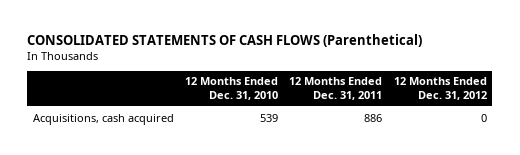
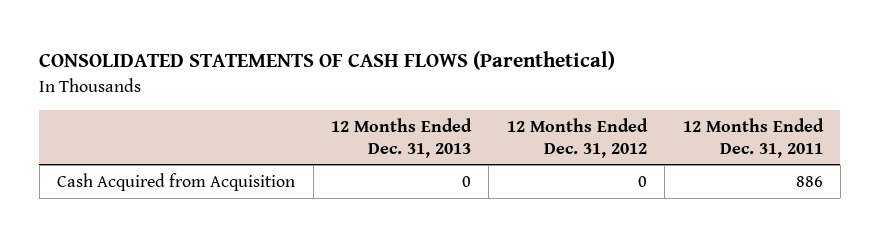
[185,77,279,101] 12 Months Ended Dec. 31, 2010 -> none
none -> [331,117,473,158] 12 Months Ended Dec. 31, 2013
[32,113,174,125] Acquisitions, cash acquired -> [57,172,296,191] Cash Acquired from Acquisition

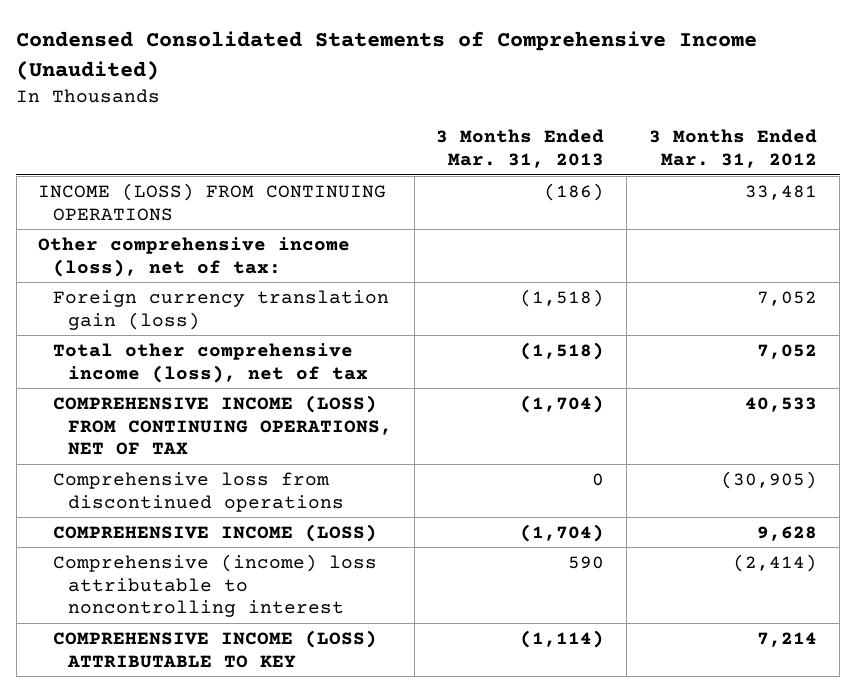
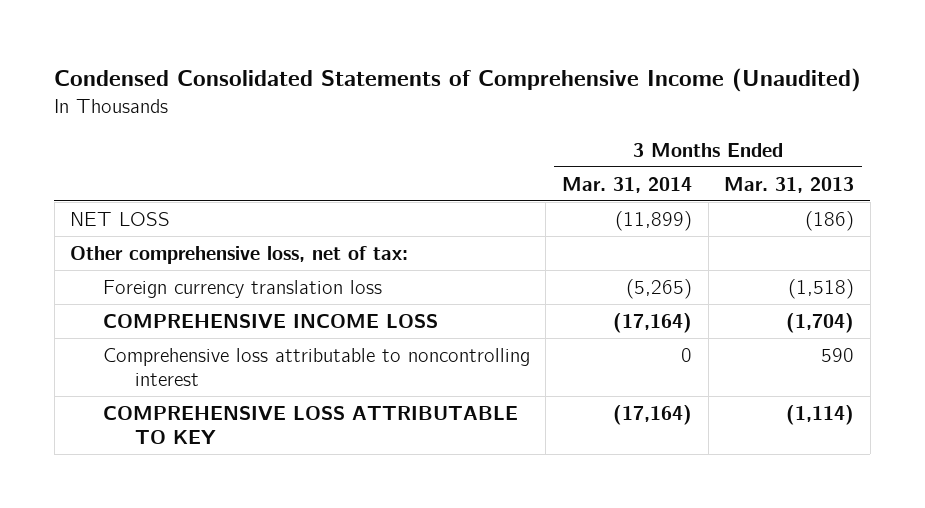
[649,129,818,168] 3 Months Ended Mar. 31, 2012 -> none
none -> [561,176,692,193] Mar. 31, 2014
[53,342,368,383] Total other comprehensive income (loss), net of tax -> none
[53,394,392,456] COMPREHENSIVE INCOME (LOSS) FROM CONTINUING OPERATIONS, NET OF TAX -> none
[53,471,344,512] Comprehensive loss from discontinued operations -> none
[38,182,387,221] INCOME (LOSS) FROM CONTINUING OPERATIONS -> [70,211,171,226] NET LOSS
[38,236,351,277] Other comprehensive income (loss), net of tax: -> [70,245,409,264] Other comprehensive loss, net of tax:
[53,289,390,330] Foreign currency translation gain (loss) -> [102,279,382,298] Foreign currency translation loss
[53,523,378,542] COMPREHENSIVE INCOME (LOSS) -> [102,313,438,328] COMPREHENSIVE INCOME LOSS
[53,553,378,618] Comprehensive (income) loss attributable to noncontrolling interest -> [102,347,530,386] Comprehensive loss attributable to noncontrolling interest
[53,629,378,668] COMPREHENSIVE INCOME (LOSS) ATTRIBUTABLE TO KEY -> [102,405,518,444] COMPREHENSIVE LOSS ATTRIBUTABLE TO KEY

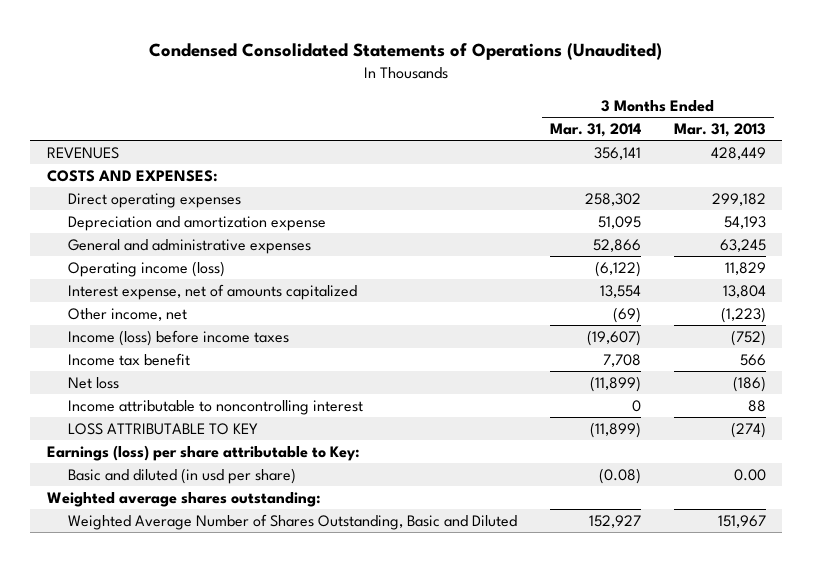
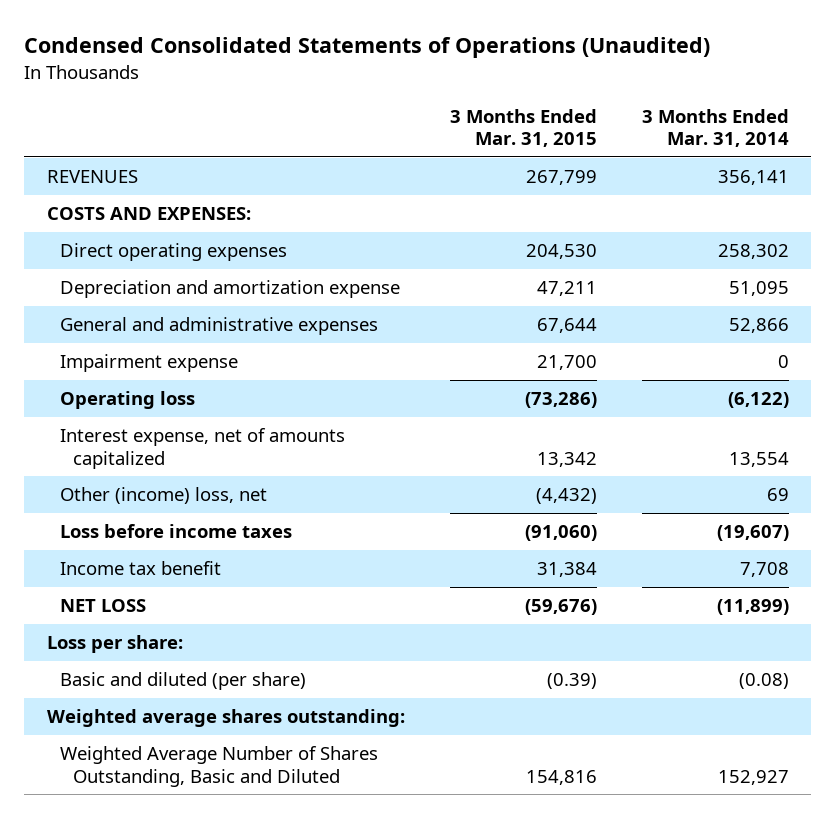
[673,123,766,138] Mar. 31, 2013 -> none
none -> [449,108,597,147] 3 Months Ended Mar. 31, 2015
none -> [59,354,238,373] Impairment expense
[68,261,226,278] Operating income (loss) -> [59,391,195,410] Operating loss
[68,308,188,322] Other income, net -> [59,487,267,505] Other (income) loss, net
[613,307,642,324] (69) -> [766,488,789,502] 69
[68,330,290,347] Income (loss) before income taxes -> [59,524,292,539] Loss before income taxes
[68,400,364,416] Income attributable to noncontrolling interest -> none
[68,423,259,436] LOSS ATTRIBUTABLE TO KEY -> none
[68,377,120,390] Net loss -> [59,599,146,613] NET LOSS
[46,445,360,462] Earnings (loss) per share attributable to Key: -> [46,635,183,654] Loss per share:
[68,468,297,485] Basic and diluted (in usd per share) -> [59,672,306,691] Basic and diluted (per share)

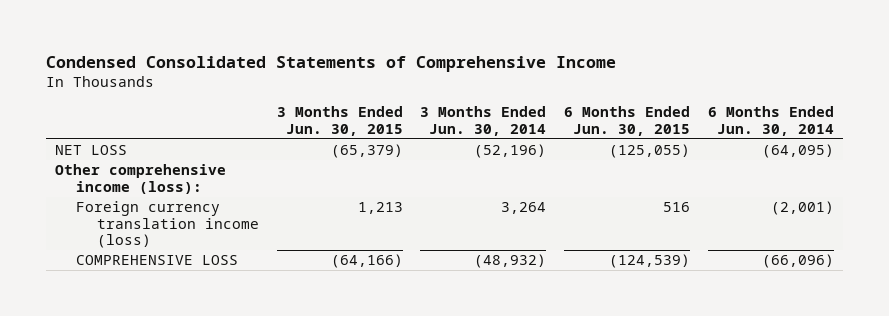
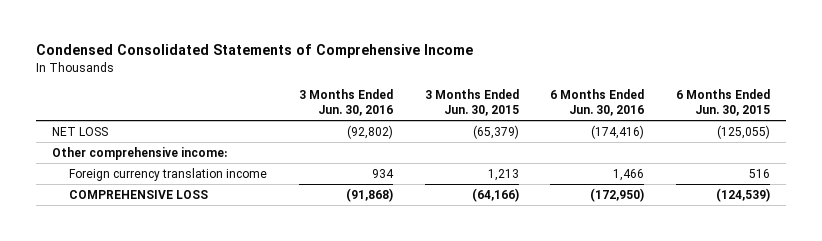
[420,106,547,136] 3 Months Ended Jun. 30, 2014 -> none
[707,106,834,136] 6 Months Ended Jun. 30, 2014 -> none
none -> [298,88,393,117] 3 Months Ended Jun. 30, 2016
none -> [550,88,645,117] 6 Months Ended Jun. 30, 2016
[54,164,226,194] Other comprehensive income (loss): -> [52,146,228,160] Other comprehensive income:
[75,201,259,249] Foreign currency translation income (loss) -> [69,167,268,181] Foreign currency translation income

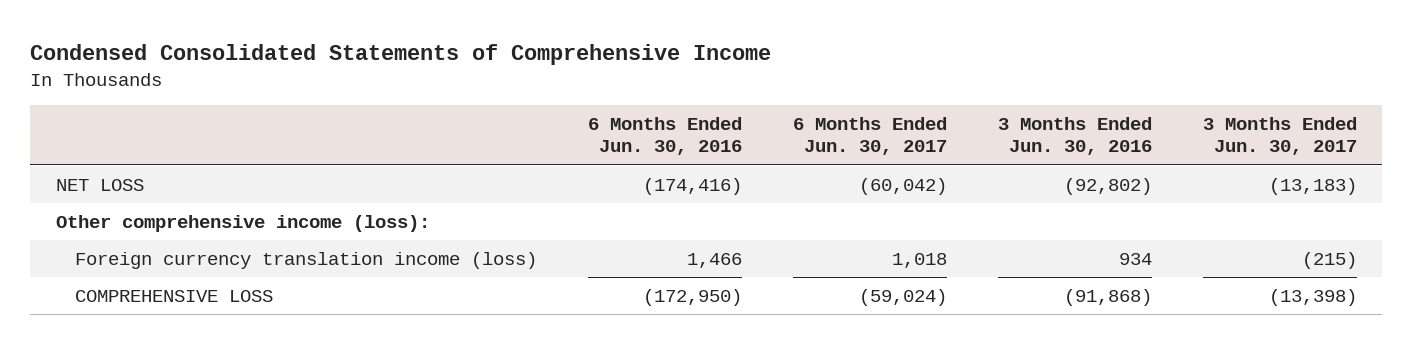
[424,88,519,117] 3 Months Ended Jun. 30, 2015 -> none
[676,88,771,117] 6 Months Ended Jun. 30, 2015 -> none
none -> [792,116,947,156] 6 Months Ended Jun. 30, 2017
none -> [1202,116,1357,156] 3 Months Ended Jun. 30, 2017
[52,146,228,160] Other comprehensive income: -> [55,214,430,232] Other comprehensive income (loss):
[69,167,268,181] Foreign currency translation income -> [74,251,537,269] Foreign currency translation income (loss)

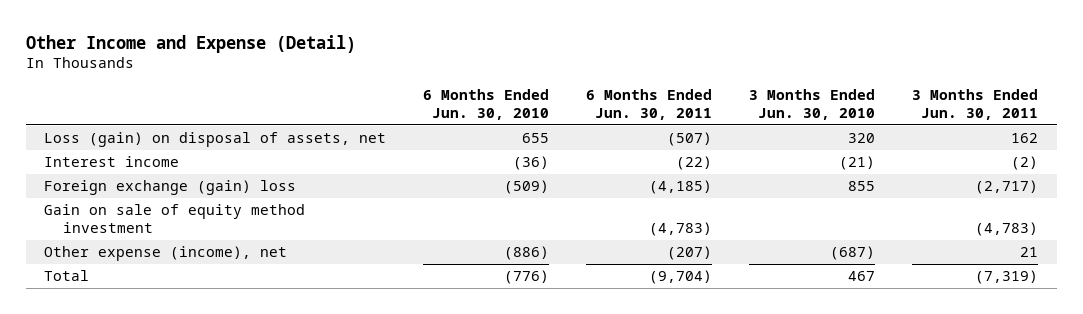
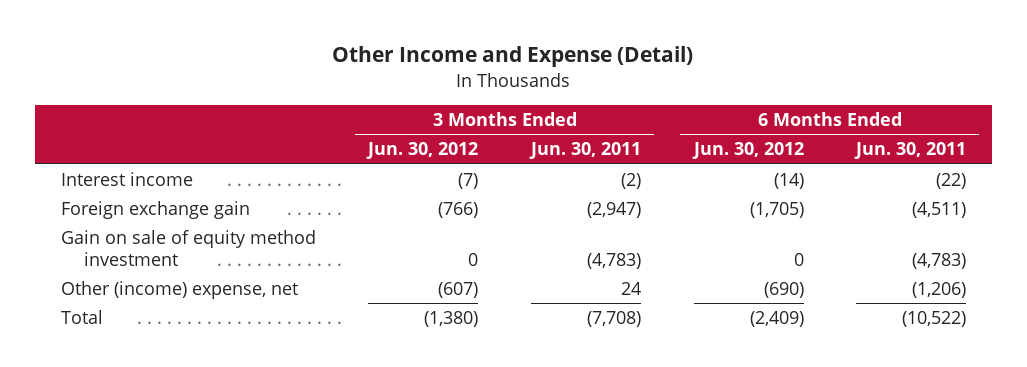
[423,89,550,121] 6 Months Ended Jun. 30, 2010 -> none
[749,89,876,121] 3 Months Ended Jun. 30, 2010 -> none
none -> [366,142,479,160] Jun. 30, 2012
none -> [691,142,804,160] Jun. 30, 2012
[44,132,387,148] Loss (gain) on disposal of assets, net -> none
[44,180,297,196] Foreign exchange (gain) loss -> [60,201,250,220] Foreign exchange gain
[649,180,713,195] (4,185) -> [912,202,967,219] (4,511)
[975,180,1039,195] (2,717) -> [586,202,641,219] (2,947)
[44,246,288,262] Other expense (income), net -> [60,281,298,300] Other (income) expense, net
[667,246,713,261] (207) -> [912,282,967,299] (1,206)
[1020,247,1039,258] 21 -> [620,282,641,296] 24
[649,270,713,285] (9,704) -> [902,311,967,328] (10,522)
[975,270,1039,285] (7,319) -> [586,311,641,328] (7,708)

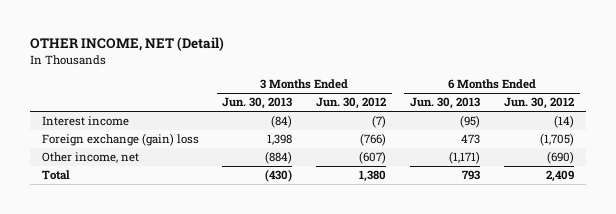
[332,46,694,68] Other Income and Expense (Detail) -> [29,36,224,51] OTHER INCOME, NET (Detail)
[528,142,641,160] Jun. 30, 2011 -> none
[854,142,967,160] Jun. 30, 2011 -> none
none -> [222,97,293,110] Jun. 30, 2013
none -> [410,97,481,110] Jun. 30, 2013
[60,230,316,267] Gain on sale of equity method investment -> none
[60,201,250,220] Foreign exchange gain -> [41,133,199,147] Foreign exchange (gain) loss
[60,281,298,300] Other (income) expense, net -> [41,152,139,164] Other income, net
[424,311,479,328] (1,380) -> [359,170,387,183] 1,380
[749,311,804,328] (2,409) -> [545,170,574,183] 2,409

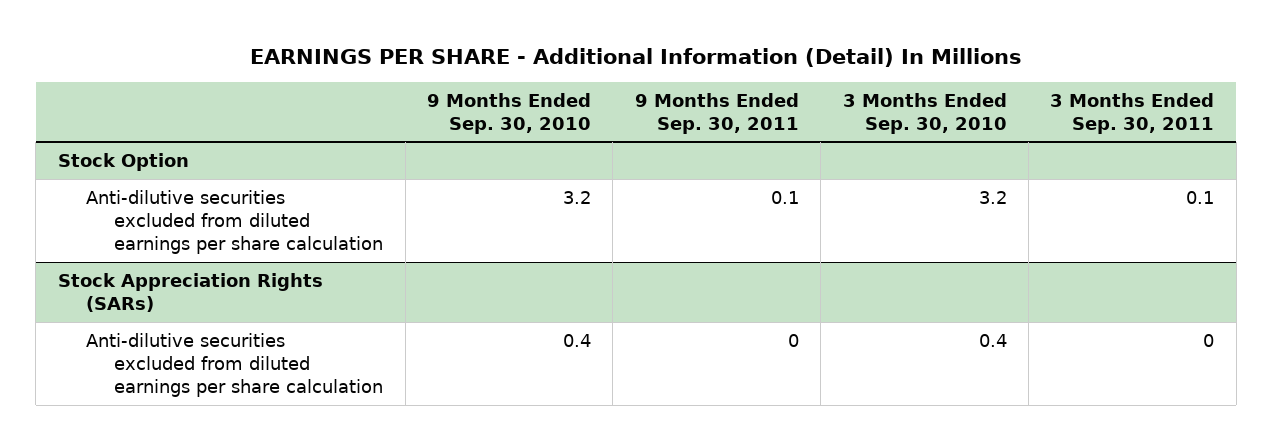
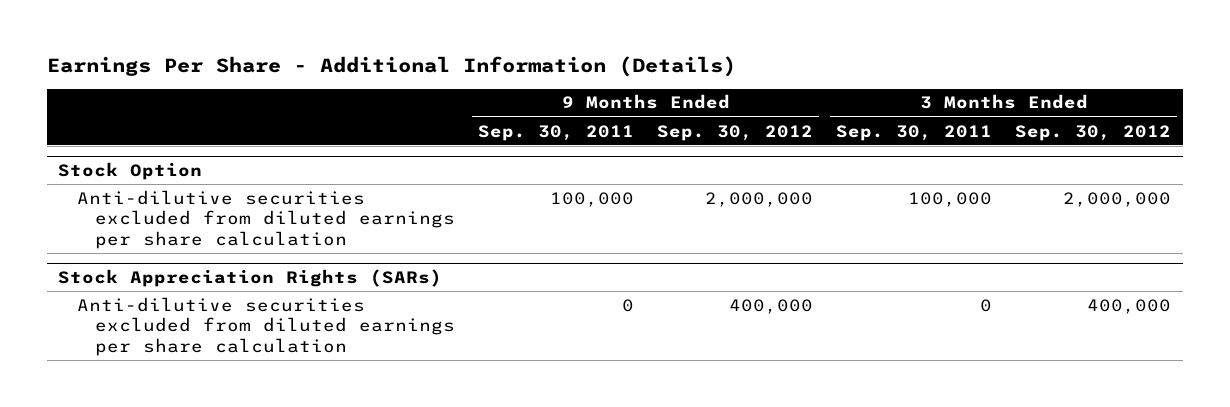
[250,47,1023,67] EARNINGS PER SHARE - Additional Information (Detail) In Millions -> [46,56,736,78] Earnings Per Share - Additional Information (Details)
[426,92,591,134] 9 Months Ended Sep. 30, 2010 -> none
[842,92,1007,134] 3 Months Ended Sep. 30, 2010 -> none
none -> [657,124,814,141] Sep. 30, 2012
none -> [1015,124,1172,141] Sep. 30, 2012
[770,190,799,204] 0.1 -> [550,191,635,207] 100,000
[1186,190,1215,204] 0.1 -> [908,191,993,207] 100,000

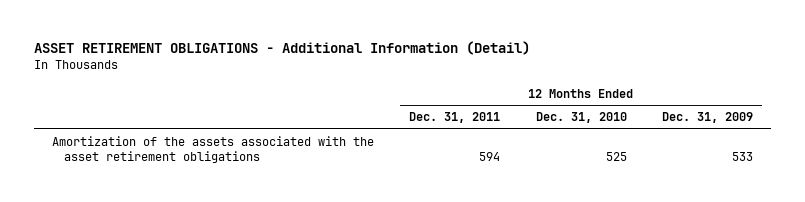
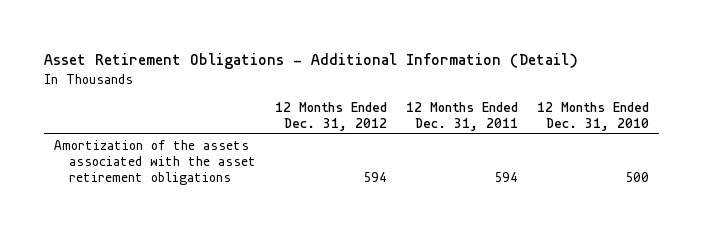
[34,40,531,55] ASSET RETIREMENT OBLIGATIONS - Additional Information (Detail) -> [44,53,579,70] Asset Retirement Obligations - Additional Information (Detail)
[661,112,753,124] Dec. 31, 2009 -> none
none -> [275,102,388,132] 12 Months Ended Dec. 31, 2012
[605,152,627,162] 525 -> [625,172,650,183] 500

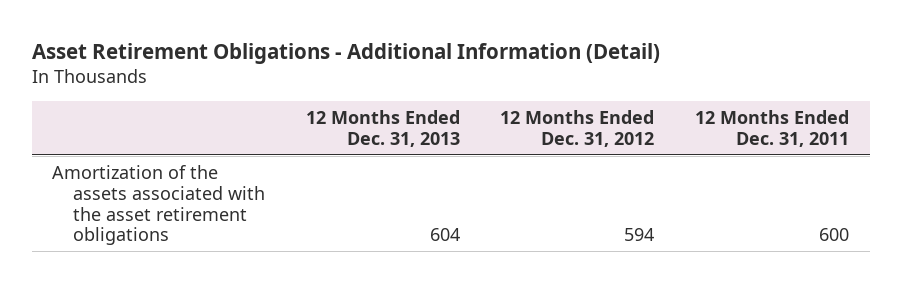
[537,102,650,132] 12 Months Ended Dec. 31, 2010 -> none
none -> [305,110,460,147] 12 Months Ended Dec. 31, 2013
[494,172,519,183] 594 -> [819,228,850,242] 600

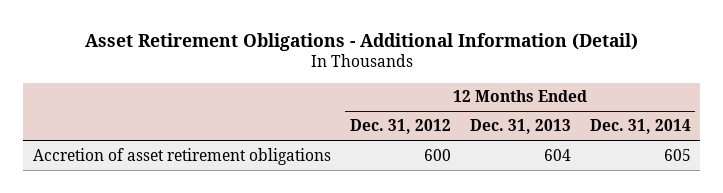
[695,110,850,147] 12 Months Ended Dec. 31, 2011 -> none
none -> [589,119,691,135] Dec. 31, 2014
[51,164,265,246] Amortization of the assets associated with the asset retirement obligations -> [32,147,331,165] Accretion of asset retirement obligations
[624,228,655,242] 594 -> [423,148,451,161] 600

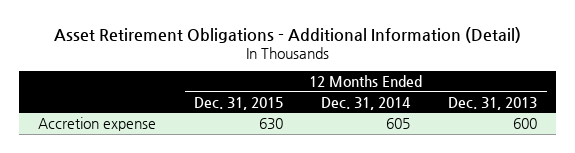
[349,119,451,135] Dec. 31, 2012 -> none
none -> [194,96,284,110] Dec. 31, 2015
[32,147,331,165] Accretion of asset retirement obligations -> none
none -> [38,116,157,131] Accretion expense

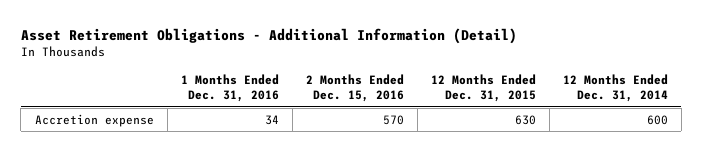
[448,96,538,110] Dec. 31, 2013 -> none
none -> [180,74,279,103] 1 Months Ended Dec. 31, 2016
none -> [305,74,404,103] 2 Months Ended Dec. 15, 2016
[386,117,411,129] 605 -> [646,114,668,125] 600

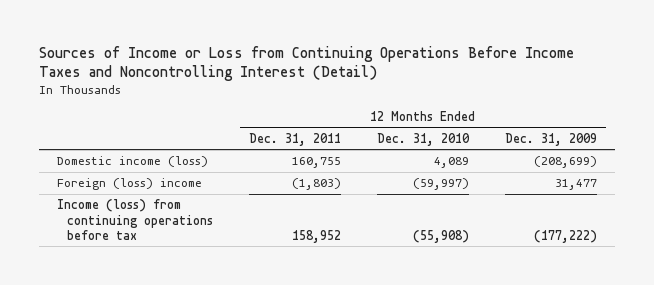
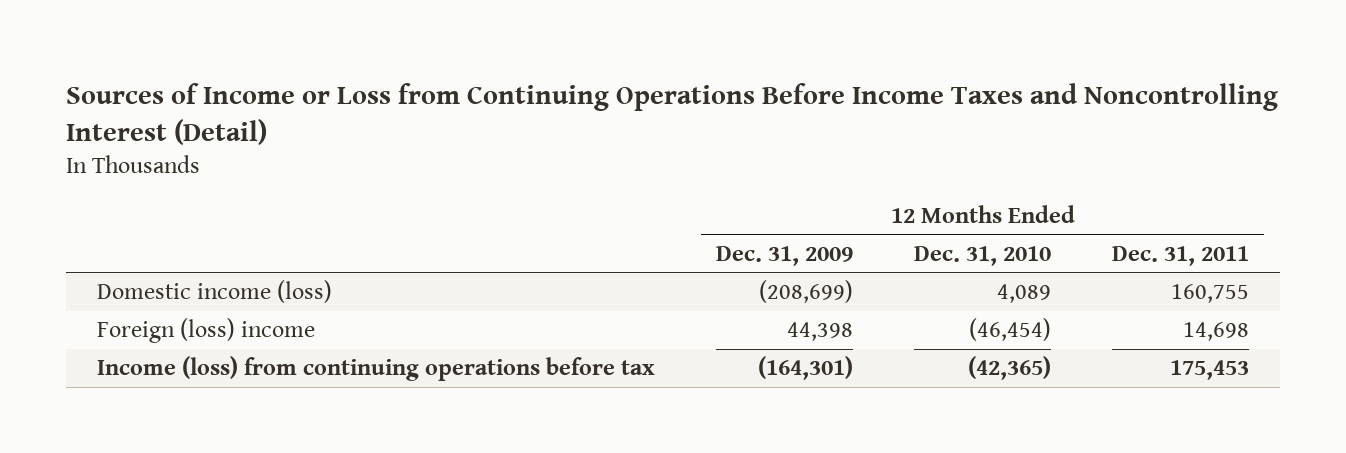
[291,178,341,191] (1,803) -> [1183,322,1250,342] 14,698
[412,178,469,191] (59,997) -> [969,318,1052,342] (46,454)
[554,179,597,191] 31,477 -> [786,322,853,342] 44,398
[291,229,341,243] 158,952 -> [1170,360,1250,381] 175,453
[412,229,469,243] (55,908) -> [968,356,1052,381] (42,365)
[533,229,597,243] (177,222) -> [757,356,853,381] (164,301)

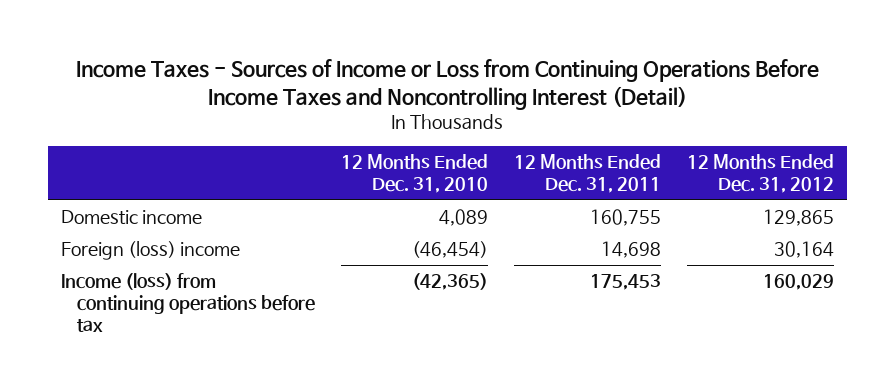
[66,82,1279,145] Sources of Income or Loss from Continuing Operations Before Income Taxes and Noncontrolling Interest (Detail) -> [76,58,820,110] Income Taxes - Sources of Income or Loss from Continuing Operations Before Income Taxes and Noncontrolling Interest (Detail)
[715,245,853,266] Dec. 31, 2009 -> none
none -> [686,154,834,194] 12 Months Ended Dec. 31, 2012
[96,280,332,304] Domestic income (loss) -> [60,210,202,226] Domestic income

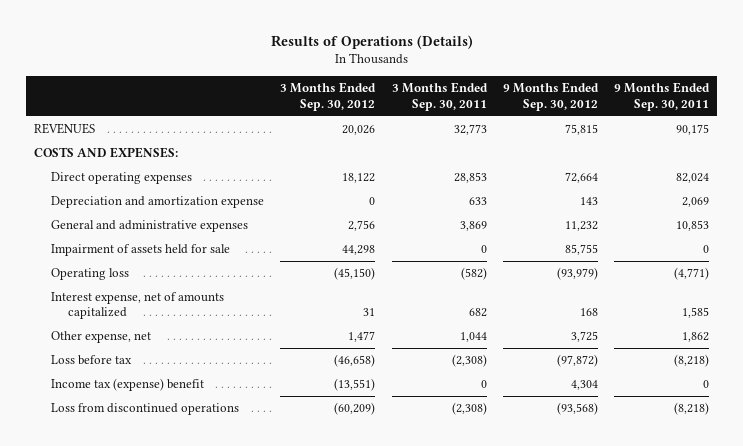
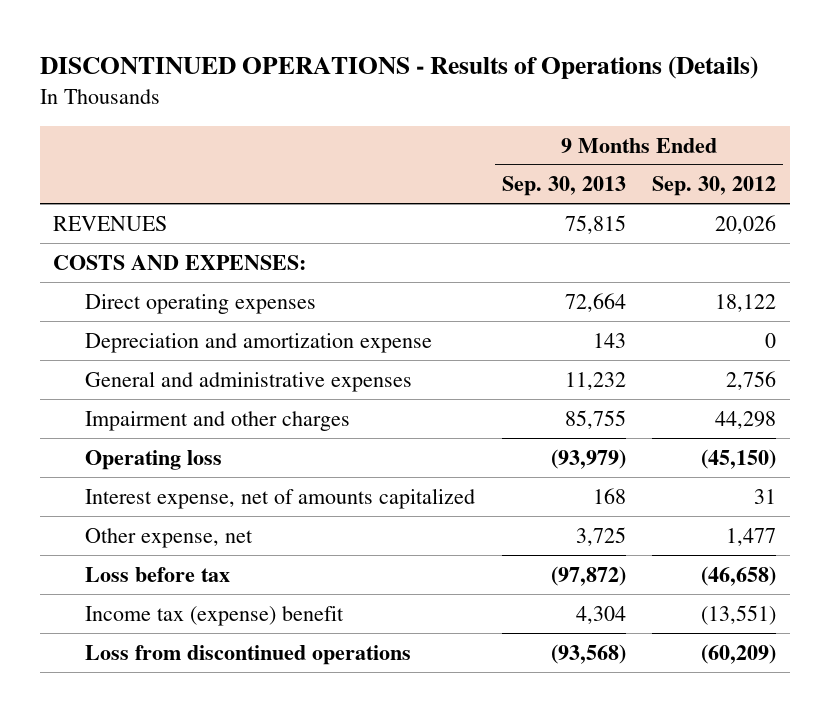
[270,35,473,50] Results of Operations (Details) -> [40,56,759,80] DISCONTINUED OPERATIONS - Results of Operations (Details)
[280,82,377,111] 3 Months Ended Sep. 30, 2012 -> none
[391,82,488,111] 3 Months Ended Sep. 30, 2011 -> none
[614,82,711,111] 9 Months Ended Sep. 30, 2011 -> none
none -> [501,176,626,197] Sep. 30, 2013
[564,124,598,136] 75,815 -> [715,214,777,234] 20,026
[51,244,231,257] Impairment of assets held for sale -> none
[564,172,598,184] 72,664 -> [715,293,777,312] 18,122
[579,197,598,206] 143 -> [765,332,777,348] 0
[564,221,598,232] 11,232 -> [726,370,777,390] 2,756
none -> [85,410,351,431] Impairment and other charges
[556,267,598,281] (93,979) -> [701,448,777,469] (45,150)
[579,308,598,317] 168 -> [754,488,777,504] 31
[570,331,598,343] 3,725 -> [726,527,777,546] 1,477
[556,354,598,368] (97,872) -> [701,565,777,586] (46,658)
[570,380,598,391] 4,304 -> [701,604,777,625] (13,551)
[556,402,598,416] (93,568) -> [701,643,777,664] (60,209)

